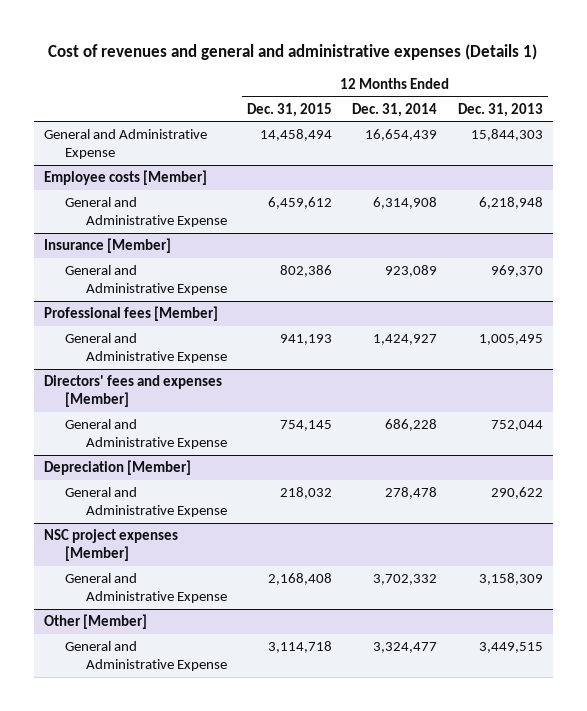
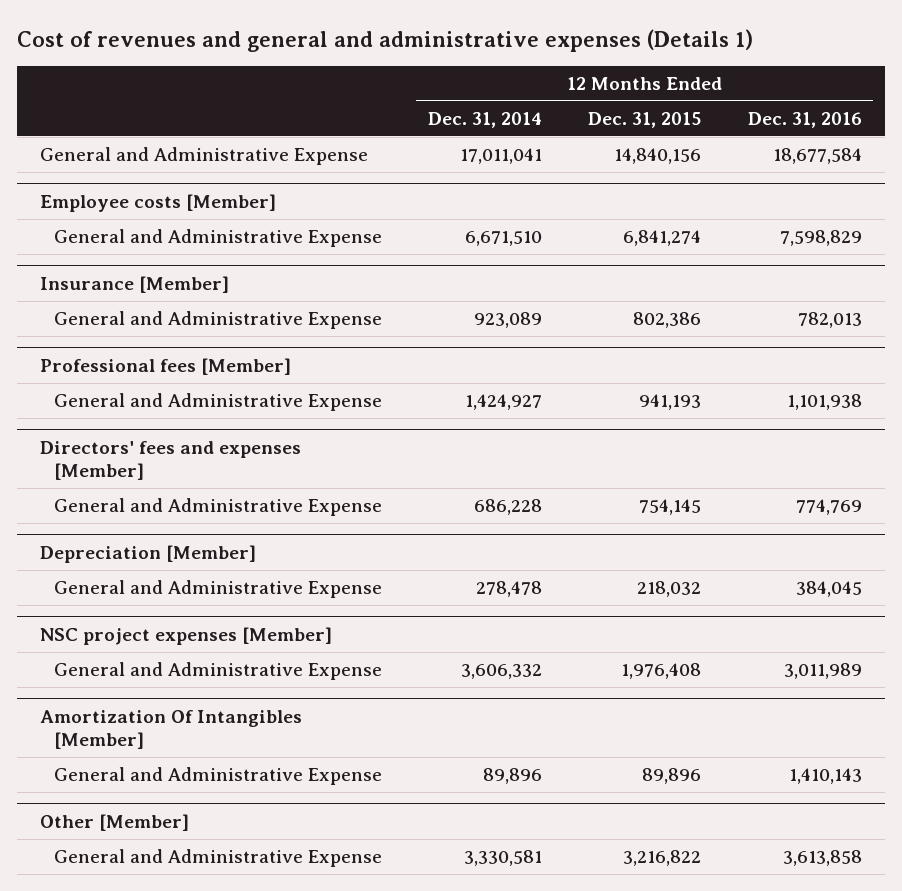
[457,102,543,117] Dec. 31, 2013 -> none
none -> [747,111,862,128] Dec. 31, 2016
[260,129,333,142] 14,458,494 -> [614,148,702,165] 14,840,156
[365,129,438,142] 16,654,439 -> [459,148,542,165] 17,011,041
[268,197,333,210] 6,459,612 -> [623,230,702,247] 6,841,274
[373,197,438,210] 6,314,908 -> [464,231,542,247] 6,671,510
[268,573,333,586] 2,168,408 -> [621,663,702,680] 1,976,408
[373,574,438,586] 3,702,332 -> [460,664,542,680] 3,606,332
none -> [40,709,303,749] Amortization Of Intangibles [Member]
none -> [53,767,382,786] General and Administrative Expense
[268,641,333,654] 3,114,718 -> [623,850,702,867] 3,216,822
[373,642,438,654] 3,324,477 -> [463,850,542,867] 3,330,581

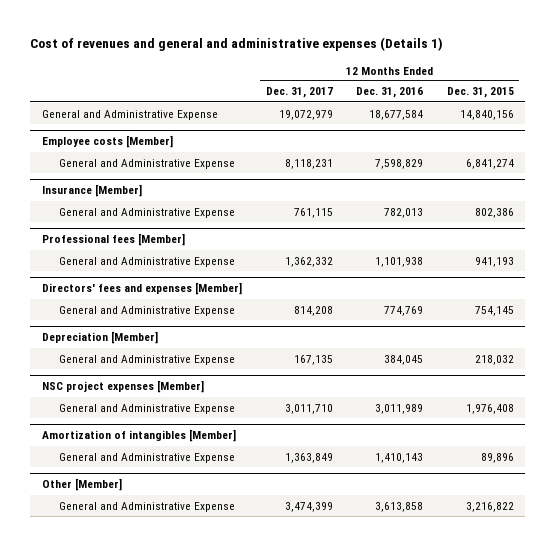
[427,111,542,128] Dec. 31, 2014 -> none
none -> [265,87,333,99] Dec. 31, 2017
[40,709,303,749] Amortization Of Intangibles [Member] -> [42,429,237,443] Amortization of intangibles [Member]

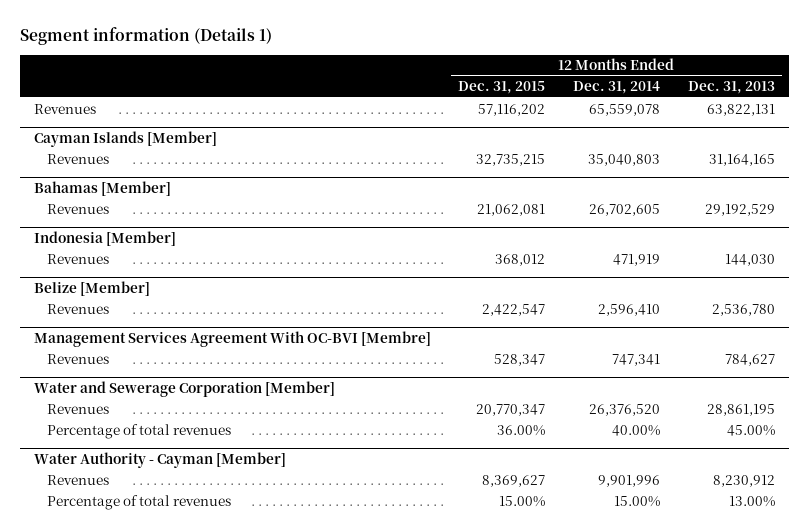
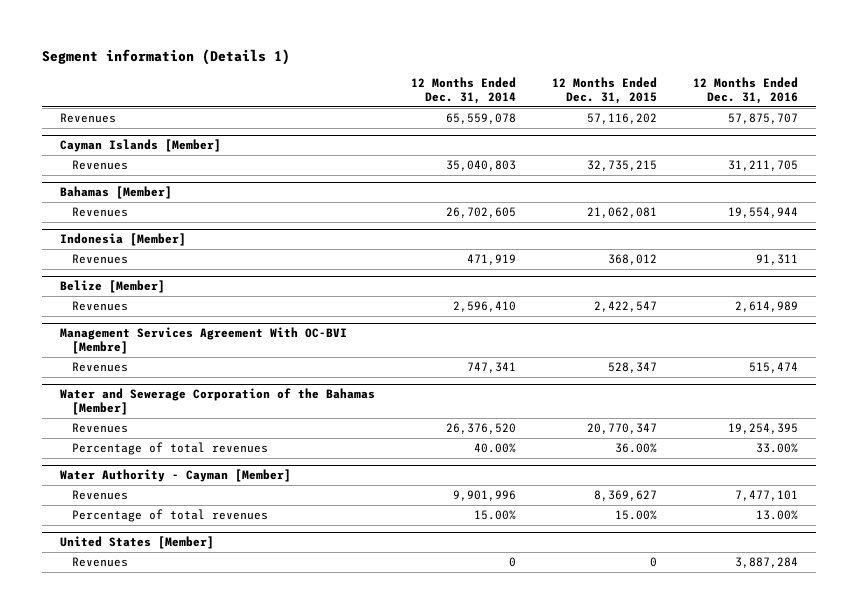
[687,81,775,95] Dec. 31, 2013 -> none
none -> [693,77,799,105] 12 Months Ended Dec. 31, 2016
[33,380,335,397] Water and Sewerage Corporation [Member] -> [60,388,376,416] Water and Sewerage Corporation of the Bahamas [Member]
none -> [60,536,215,550] United States [Member]
none -> [72,557,129,568] Revenues

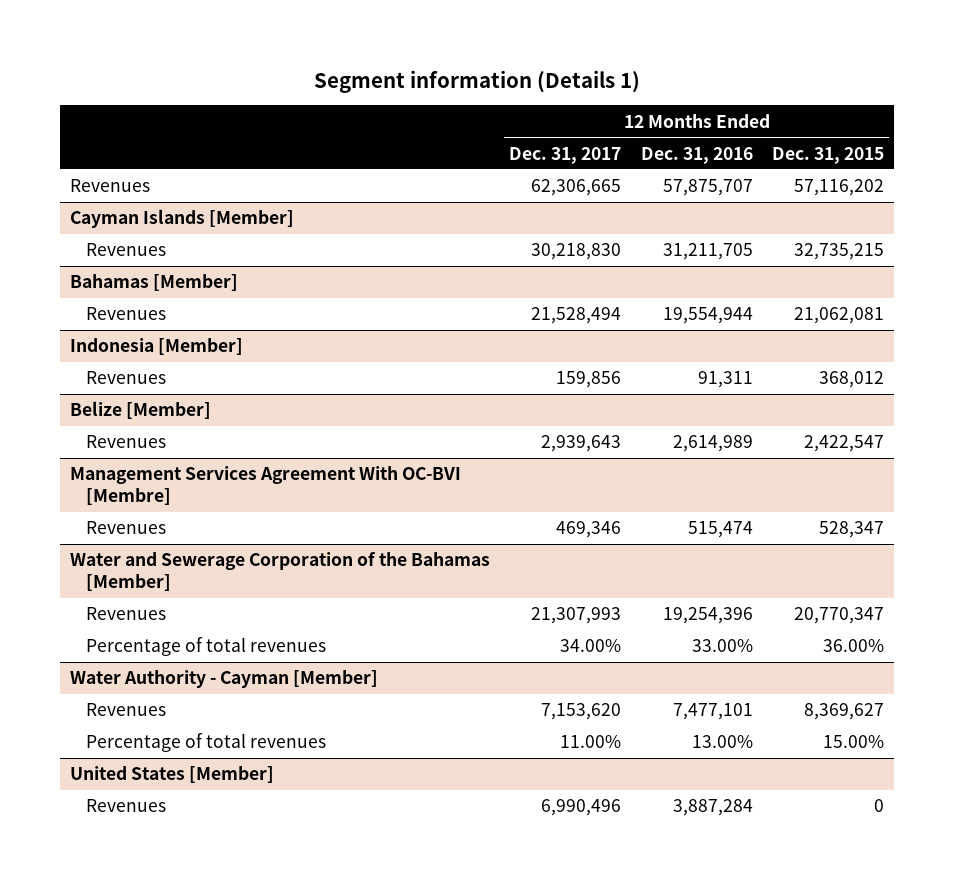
[411,77,517,105] 12 Months Ended Dec. 31, 2014 -> none
none -> [509,146,622,164] Dec. 31, 2017
[728,423,799,435] 19,254,395 -> [662,607,753,625] 19,254,396

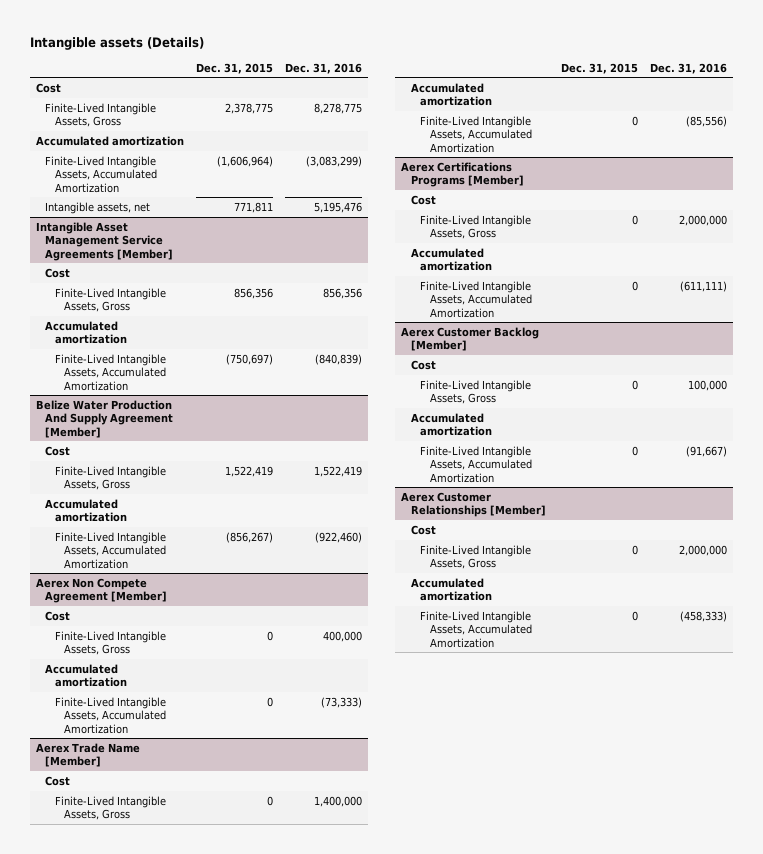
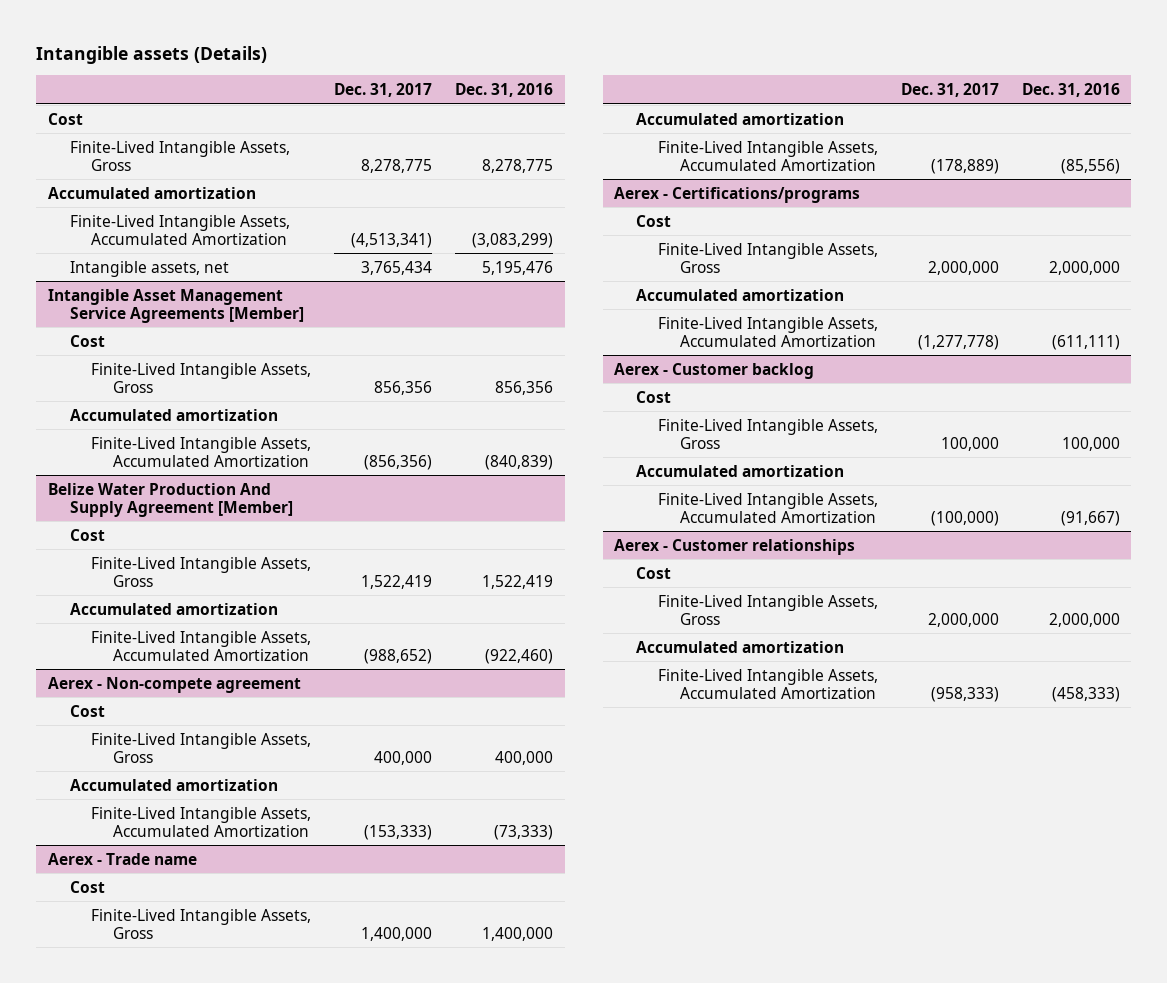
[195,62,273,74] Dec. 31, 2015 -> none
none -> [334,82,433,97] Dec. 31, 2017
[35,577,168,604] Aerex Non Compete Agreement [Member] -> [47,676,301,693] Aerex - Non-compete agreement
[35,742,140,768] Aerex Trade Name [Member] -> [47,852,197,865] Aerex - Trade name
[401,161,524,188] Aerex Certifications Programs [Member] -> [614,186,861,203] Aerex - Certifications/programs
[401,326,540,352] Aerex Customer Backlog [Member] -> [614,362,815,379] Aerex - Customer backlog
[401,491,546,518] Aerex Customer Relationships [Member] -> [614,538,856,555] Aerex - Customer relationships

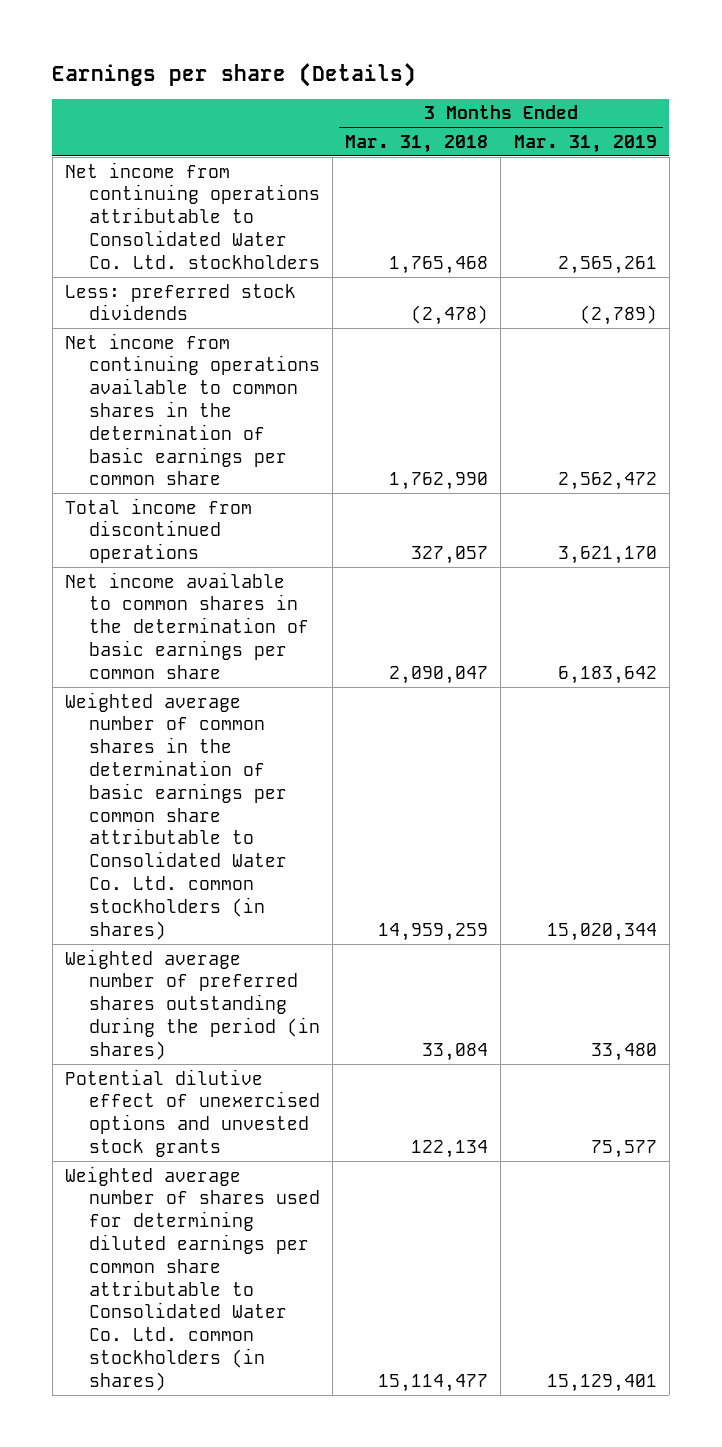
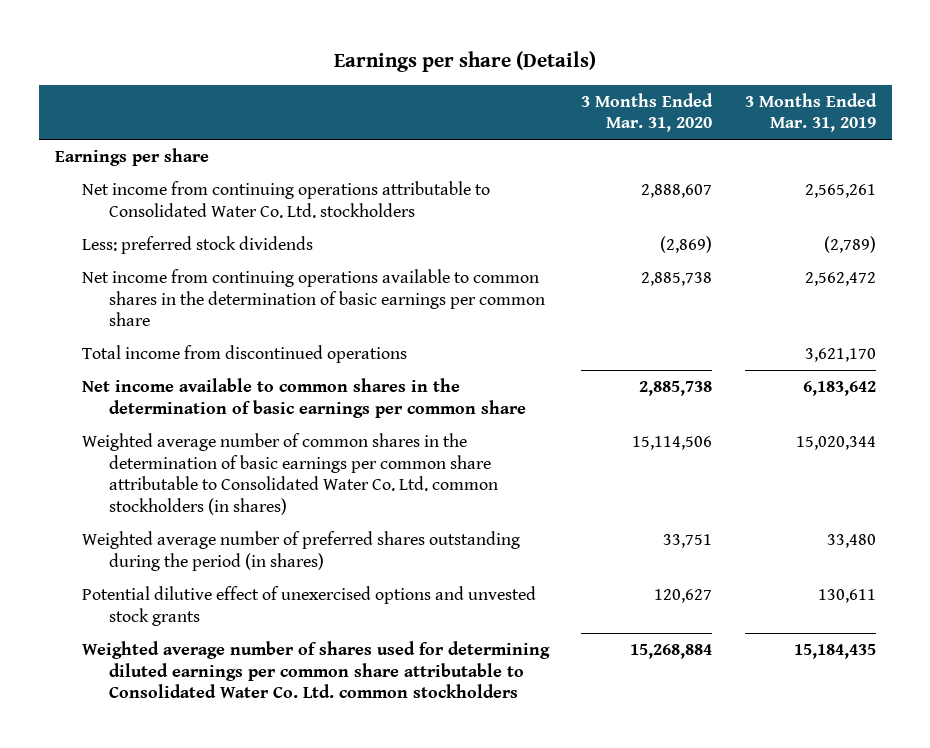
[345,134,489,153] Mar. 31, 2018 -> none
none -> [581,92,714,133] 3 Months Ended Mar. 31, 2020
none -> [54,148,209,167] Earnings per share
[590,1140,657,1159] 75,577 -> [817,589,876,604] 130,611
[65,1165,320,1391] Weighted average number of shares used for determining diluted earnings per common share attributable to Consolidated Water Co. Ltd. common stockholders (in shares) -> [82,641,551,699] Weighted average number of shares used for determining diluted earnings per common share attributable to Consolidated Water Co. Ltd. common stockholders
[546,1373,657,1392] 15,129,401 -> [793,644,876,660] 15,184,435

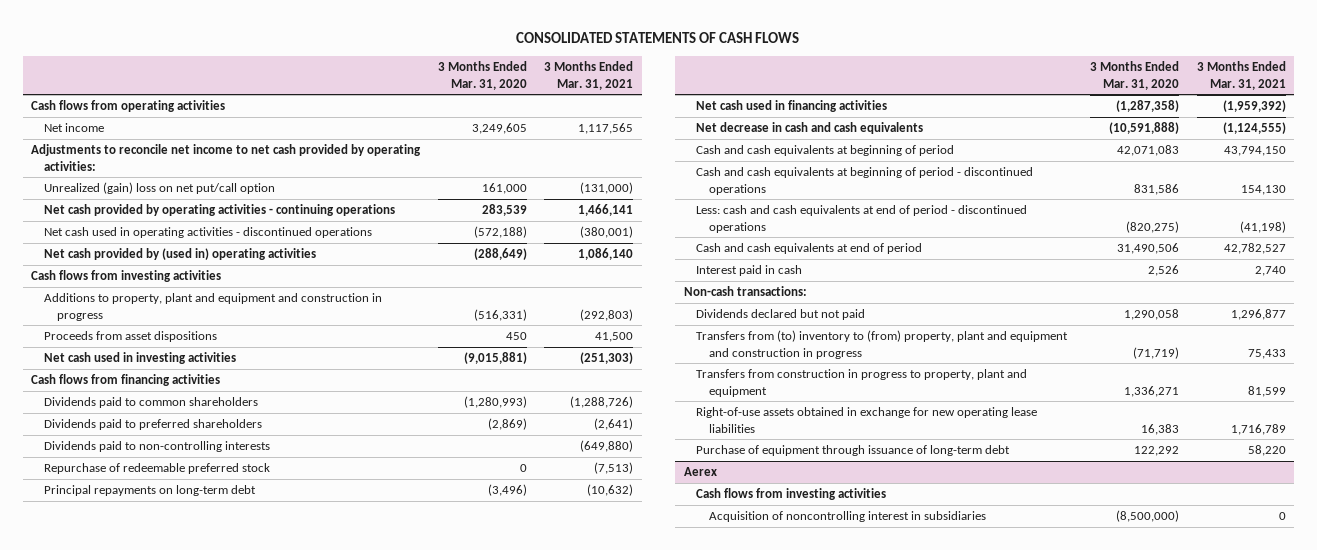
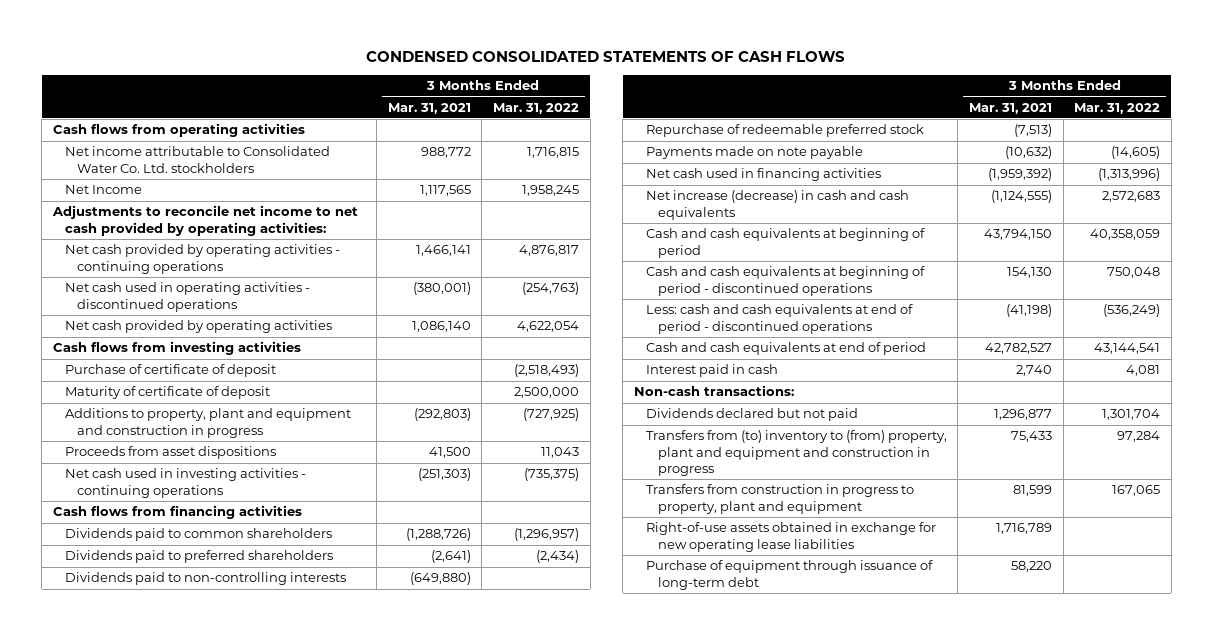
[516,31,800,43] CONSOLIDATED STATEMENTS OF CASH FLOWS -> [366,50,846,62] CONDENSED CONSOLIDATED STATEMENTS OF CASH FLOWS
[437,61,527,90] 3 Months Ended Mar. 31, 2020 -> none
none -> [492,102,579,114] Mar. 31, 2022
none -> [64,146,330,173] Net income attributable to Consolidated Water Co. Ltd. stockholders
[43,123,104,133] Net income -> [64,185,142,195] Net Income
[43,182,275,195] Unrealized (gain) loss on net put/call option -> none
[43,248,316,261] Net cash provided by (used in) operating activities -> [64,320,332,334] Net cash provided by operating activities
none -> [64,364,276,378] Purchase of certificate of deposit
none -> [64,386,270,400] Maturity of certificate of deposit
[43,352,236,365] Net cash used in investing activities -> [64,468,306,498] Net cash used in investing activities - continuing operations
[43,485,256,497] Principal repayments on long-term debt -> [645,146,863,160] Payments made on note payable
[696,122,924,135] Net decrease in cash and cash equivalents -> [645,190,909,220] Net increase (decrease) in cash and cash equivalents
[683,467,717,477] Aerex -> none
[696,488,887,501] Cash flows from investing activities -> none
[708,511,986,523] Acquisition of noncontrolling interest in subsidiaries -> none

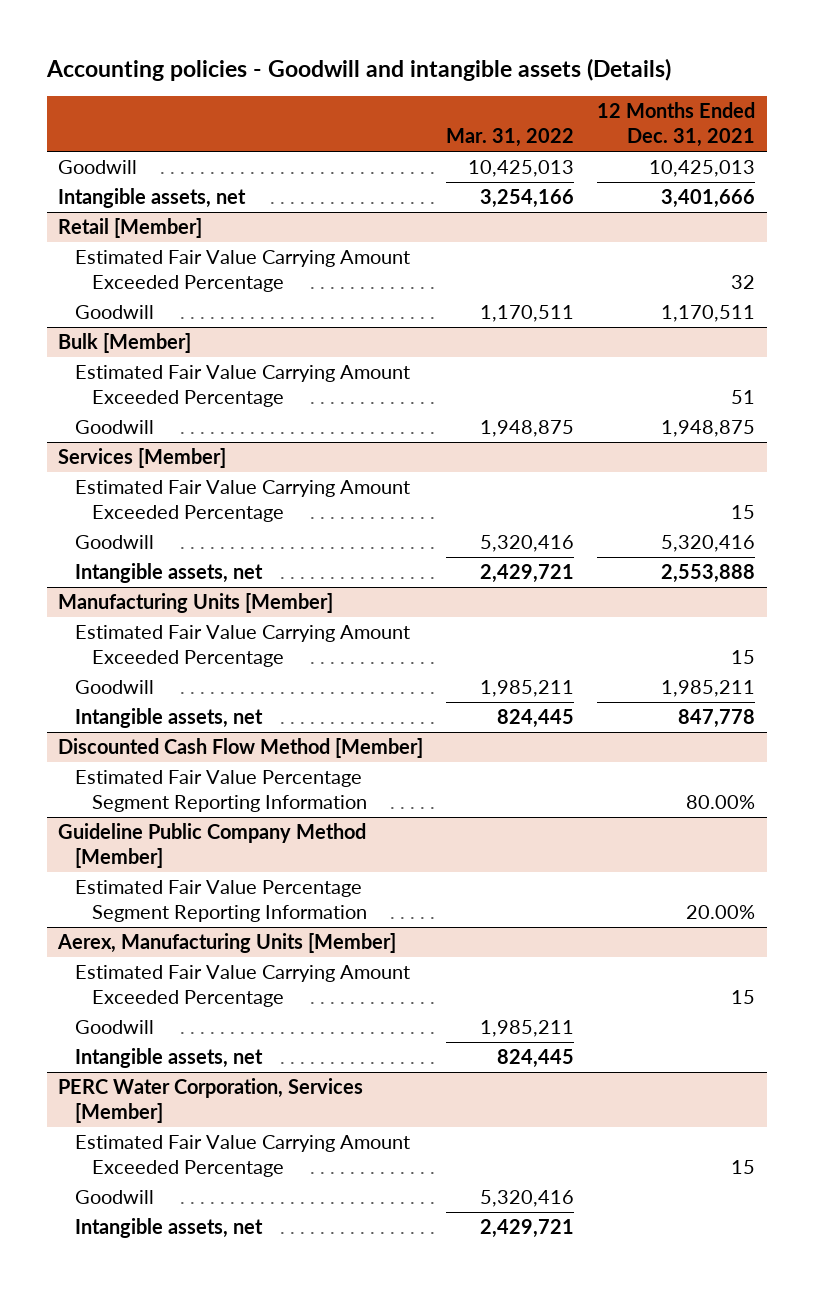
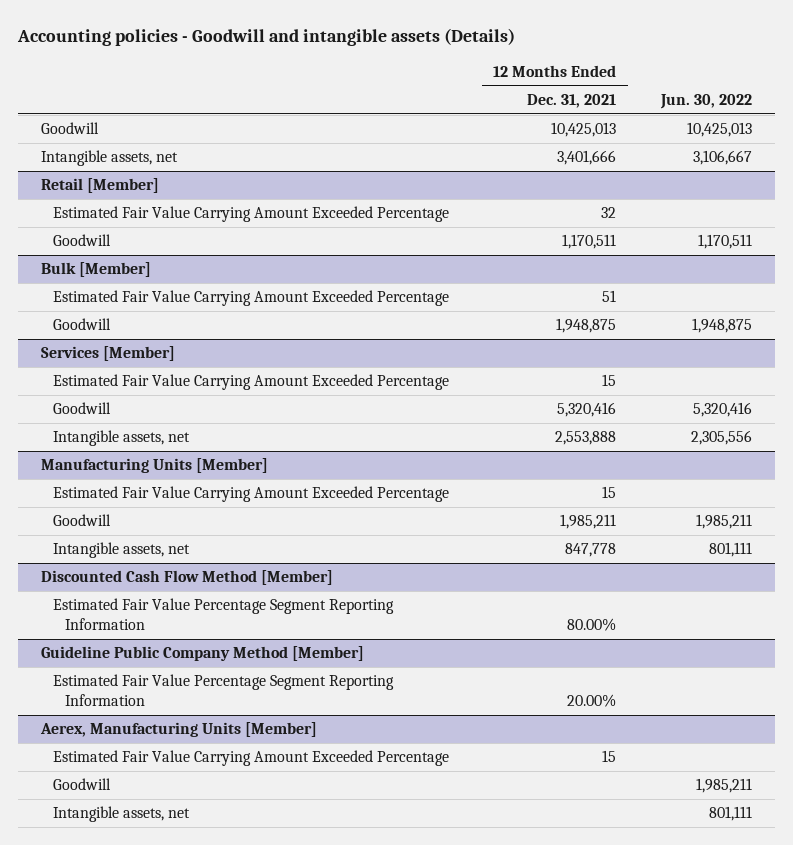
[446,128,575,148] Mar. 31, 2022 -> none
none -> [660,93,753,109] Jun. 30, 2022
[58,1078,364,1123] PERC Water Corporation, Services [Member] -> none
[74,1135,410,1177] Estimated Fair Value Carrying Amount Exceeded Percentage -> none
[74,1190,154,1205] Goodwill -> none
[74,1218,263,1239] Intangible assets, net -> none

